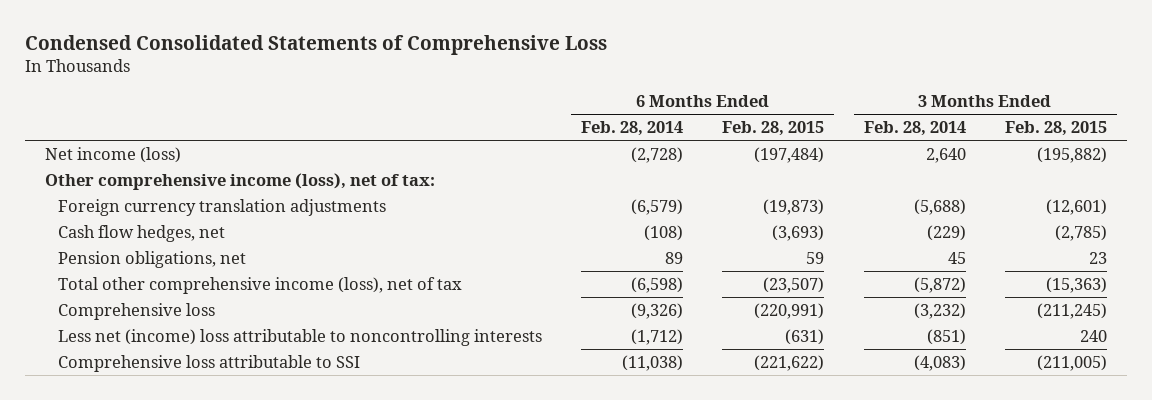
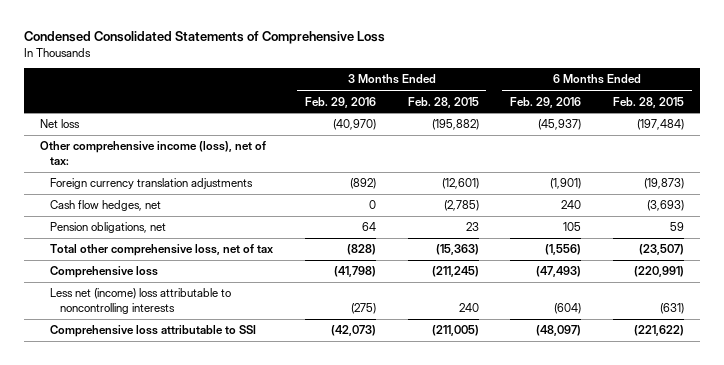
[581,121,684,137] Feb. 28, 2014 -> none
[863,121,966,137] Feb. 28, 2014 -> none
none -> [304,96,376,108] Feb. 29, 2016
none -> [510,96,582,108] Feb. 29, 2016
[44,146,181,163] Net income (loss) -> [39,119,80,129] Net loss
[57,276,462,294] Total other comprehensive income (loss), net of tax -> [49,244,273,257] Total other comprehensive loss, net of tax

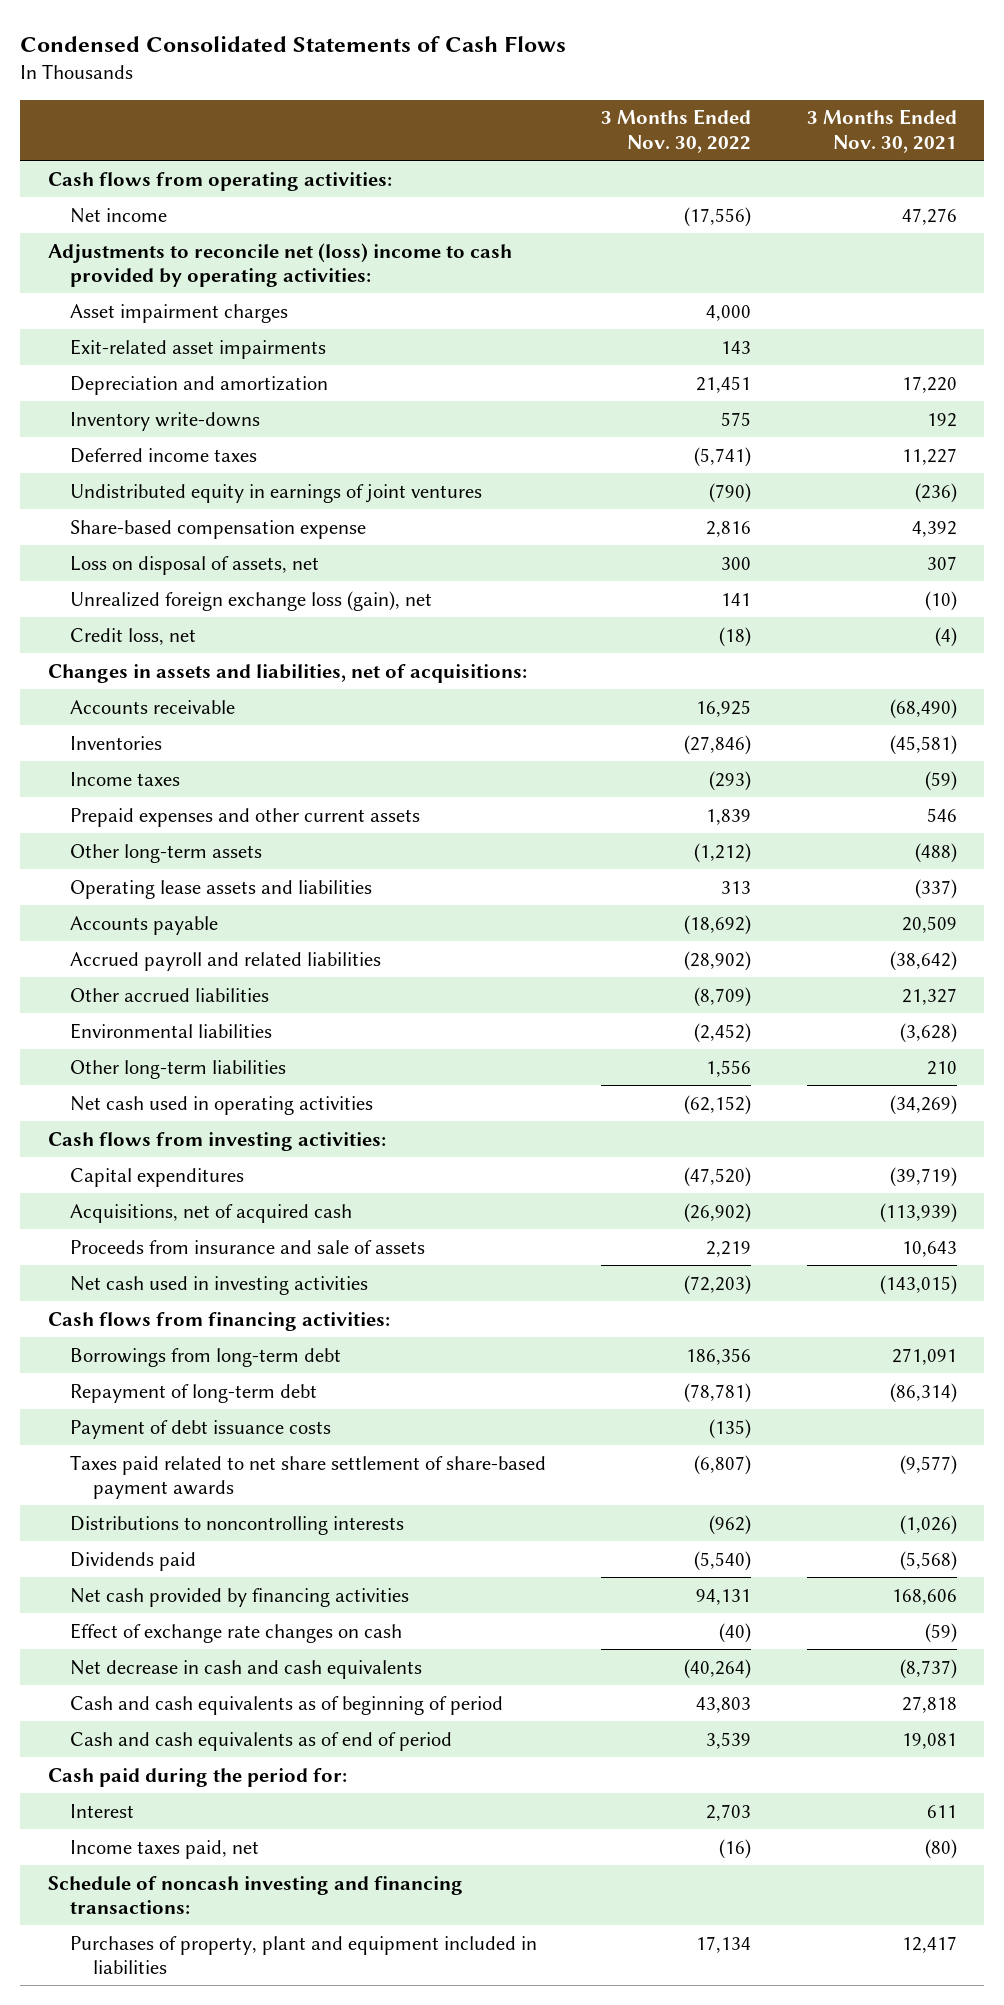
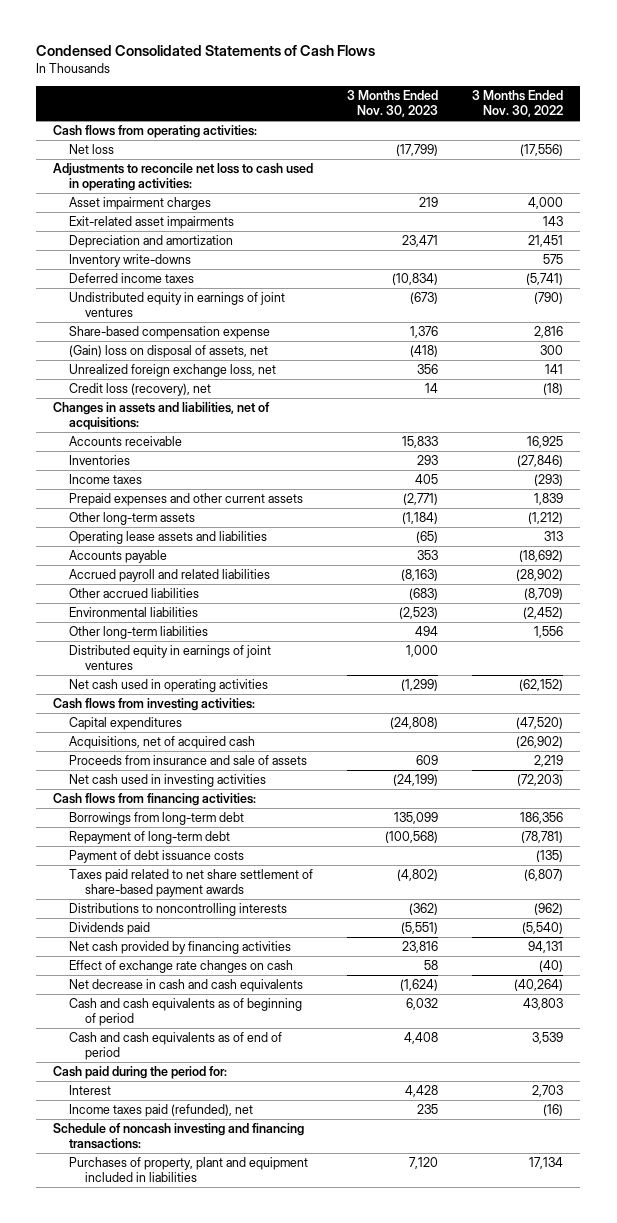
[806,109,957,153] 3 Months Ended Nov. 30, 2021 -> none
none -> [347,90,439,118] 3 Months Ended Nov. 30, 2023
[70,207,168,223] Net income -> [69,144,115,155] Net loss
[47,242,512,287] Adjustments to reconcile net (loss) income to cash provided by operating activities: -> [53,163,314,192] Adjustments to reconcile net loss to cash used in operating activities:
[70,555,320,575] Loss on disposal of assets, net -> [69,345,269,359] (Gain) loss on disposal of assets, net
[70,590,433,611] Unrealized foreign exchange loss (gain), net -> [69,364,277,378] Unrealized foreign exchange loss, net
[70,627,197,645] Credit loss, net -> [69,383,212,397] Credit loss (recovery), net
none -> [69,645,272,671] Distributed equity in earnings of joint ventures
[70,1839,260,1859] Income taxes paid, net -> [69,1104,254,1118] Income taxes paid (refunded), net

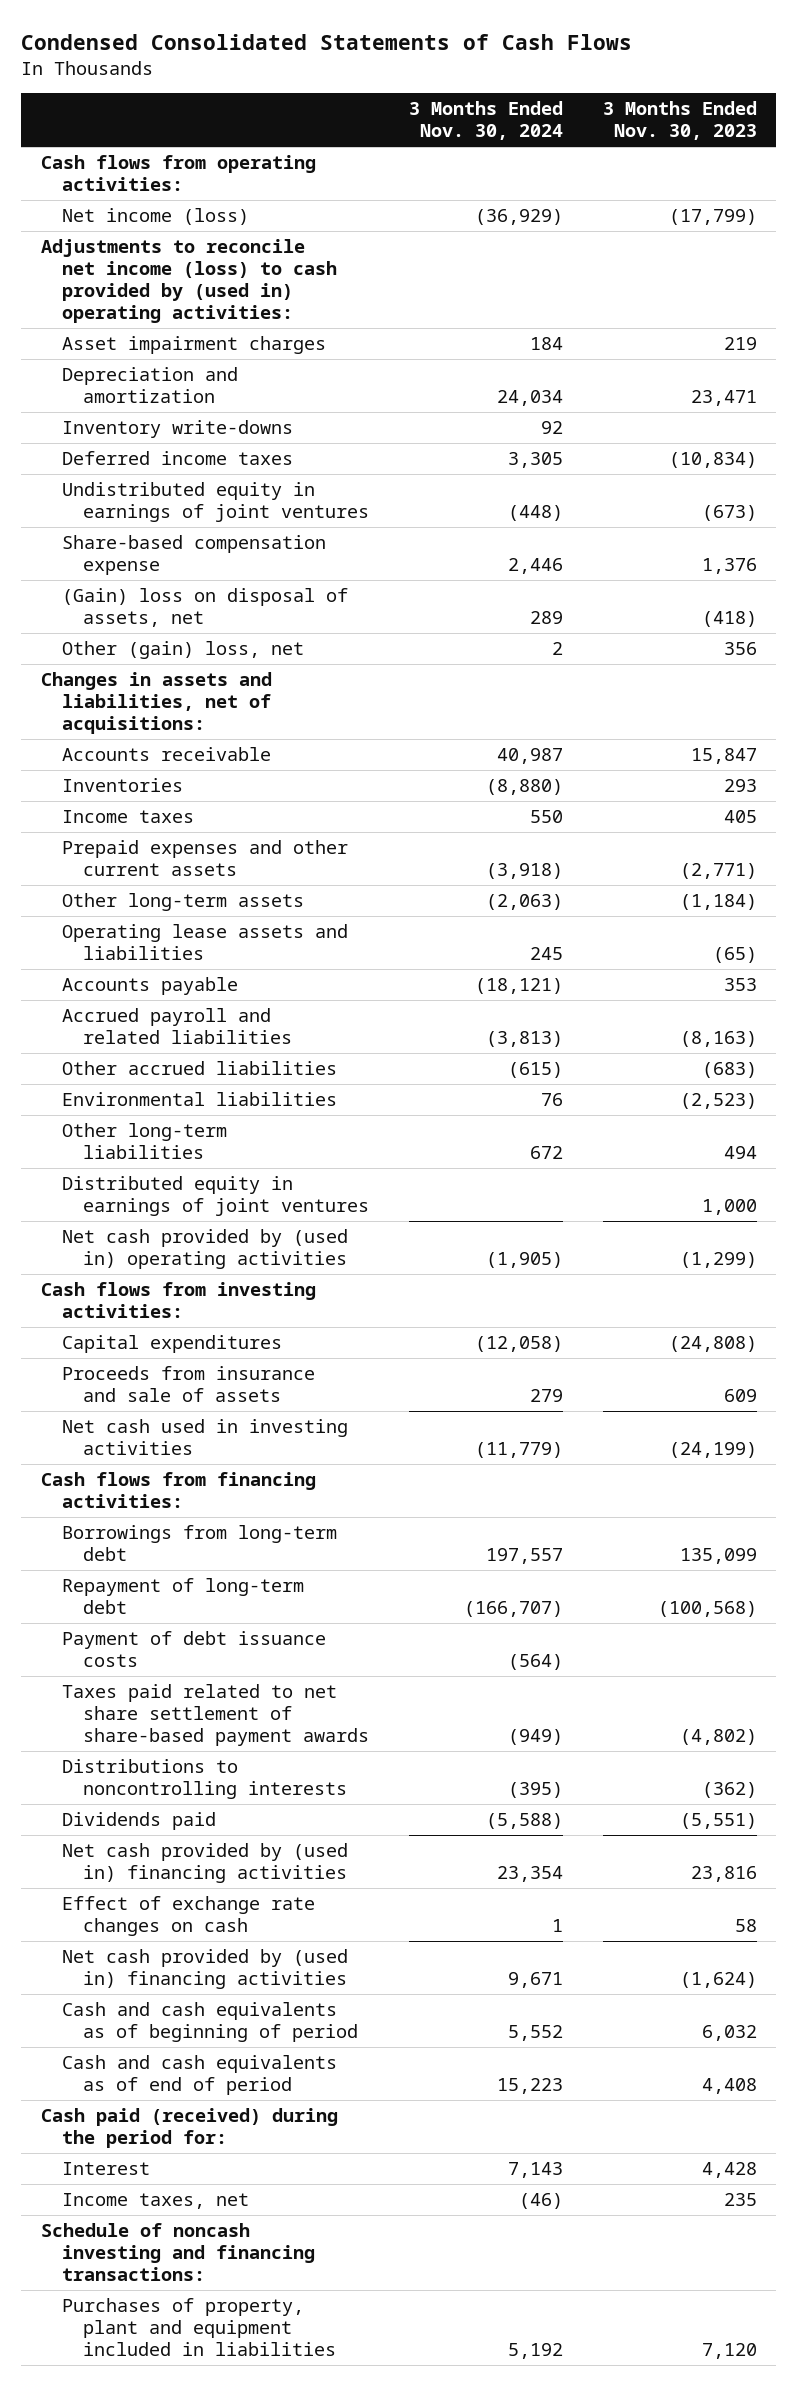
[472,90,564,118] 3 Months Ended Nov. 30, 2022 -> none
none -> [409,101,564,141] 3 Months Ended Nov. 30, 2024
[69,144,115,155] Net loss -> [62,208,250,226] Net income (loss)
[53,163,314,192] Adjustments to reconcile net loss to cash used in operating activities: -> [41,239,338,323] Adjustments to reconcile net income (loss) to cash provided by (used in) operating activities:
[69,216,235,230] Exit-related asset impairments -> none
[69,383,212,397] Credit loss (recovery), net -> none
[69,364,277,378] Unrealized foreign exchange loss, net -> [62,641,305,660] Other (gain) loss, net
[402,436,439,449] 15,833 -> [690,748,757,765] 15,847
[69,679,269,693] Net cash used in operating activities -> [62,1229,349,1269] Net cash provided by (used in) operating activities
[69,736,256,750] Acquisitions, net of acquired cash -> none
[69,941,292,955] Net cash provided by financing activities -> [62,1843,349,1883] Net cash provided by (used in) financing activities
[69,979,304,993] Net decrease in cash and cash equivalents -> [62,1949,349,1989] Net cash provided by (used in) financing activities
[53,1066,228,1080] Cash paid during the period for: -> [41,2108,339,2148] Cash paid (received) during the period for:
[69,1104,254,1118] Income taxes paid (refunded), net -> [62,2193,250,2210] Income taxes, net

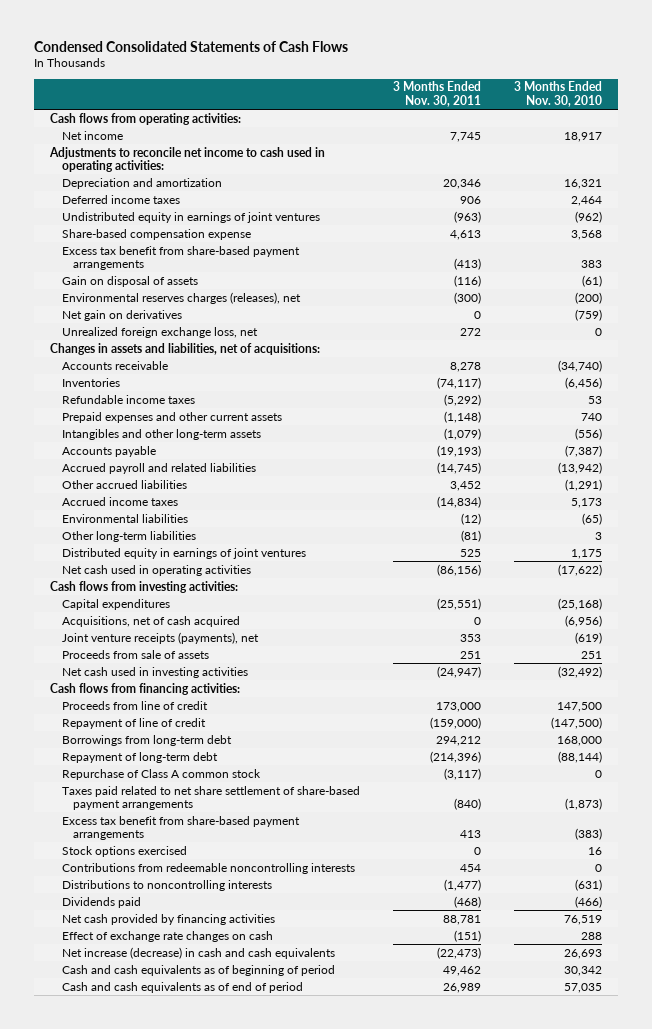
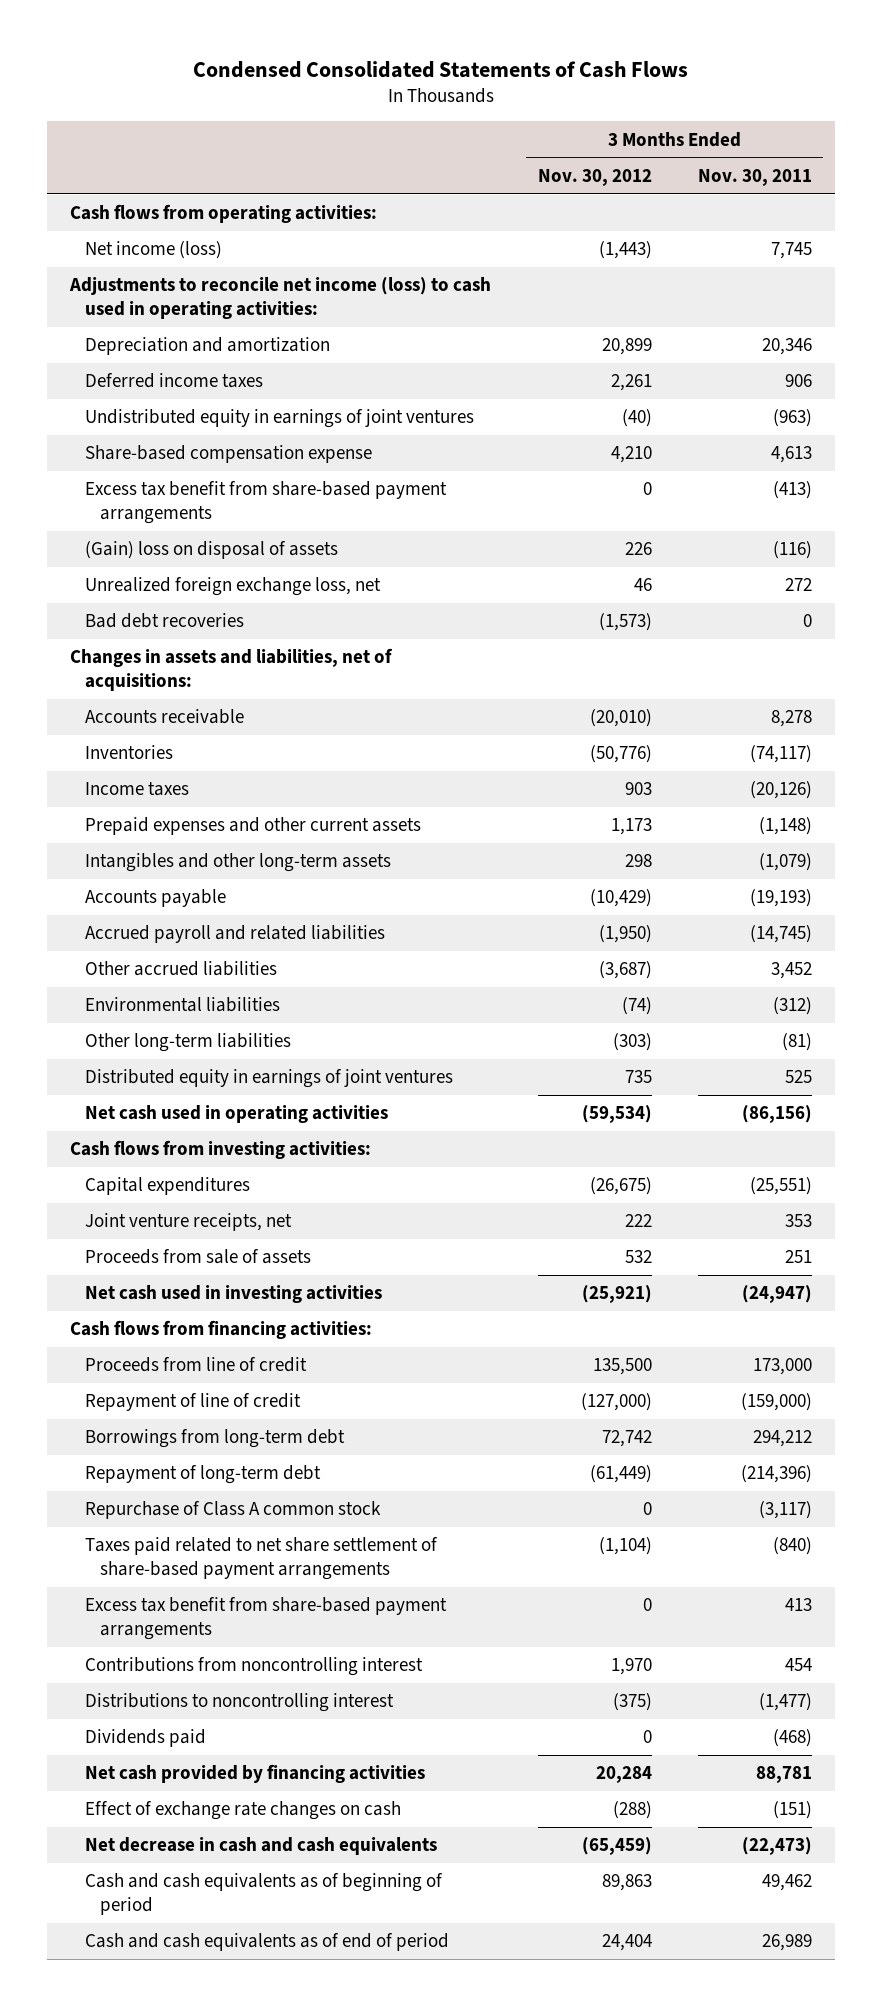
[513,81,602,108] 3 Months Ended Nov. 30, 2010 -> none
none -> [537,168,652,186] Nov. 30, 2012
[61,130,123,140] Net income -> [85,241,223,260] Net income (loss)
[49,146,326,173] Adjustments to reconcile net income to cash used in operating activities: -> [69,277,492,320] Adjustments to reconcile net income (loss) to cash used in operating activities:
[61,291,301,304] Environmental reserves charges (releases), net -> none
[61,309,182,321] Net gain on derivatives -> none
[61,275,198,287] Gain on disposal of assets -> [85,541,339,560] (Gain) loss on disposal of assets
none -> [85,613,245,629] Bad debt recoveries
[61,394,195,404] Refundable income taxes -> [85,782,190,797] Income taxes
[443,393,481,406] (5,292) -> [749,781,812,800] (20,126)
[61,496,178,506] Accrued income taxes -> none
[460,512,481,525] (12) -> [772,997,812,1016] (312)
[61,615,240,627] Acquisitions, net of cash acquired -> none
[61,631,259,644] Joint venture receipts (payments), net -> [85,1213,293,1232] Joint venture receipts, net
[61,845,187,857] Stock options exercised -> none
[61,862,355,874] Contributions from redeemable noncontrolling interests -> [85,1657,424,1677] Contributions from noncontrolling interest
[61,879,272,891] Distributions to noncontrolling interests -> [85,1693,395,1713] Distributions to noncontrolling interest
[61,946,335,959] Net increase (decrease) in cash and cash equivalents -> [85,1837,438,1856] Net decrease in cash and cash equivalents

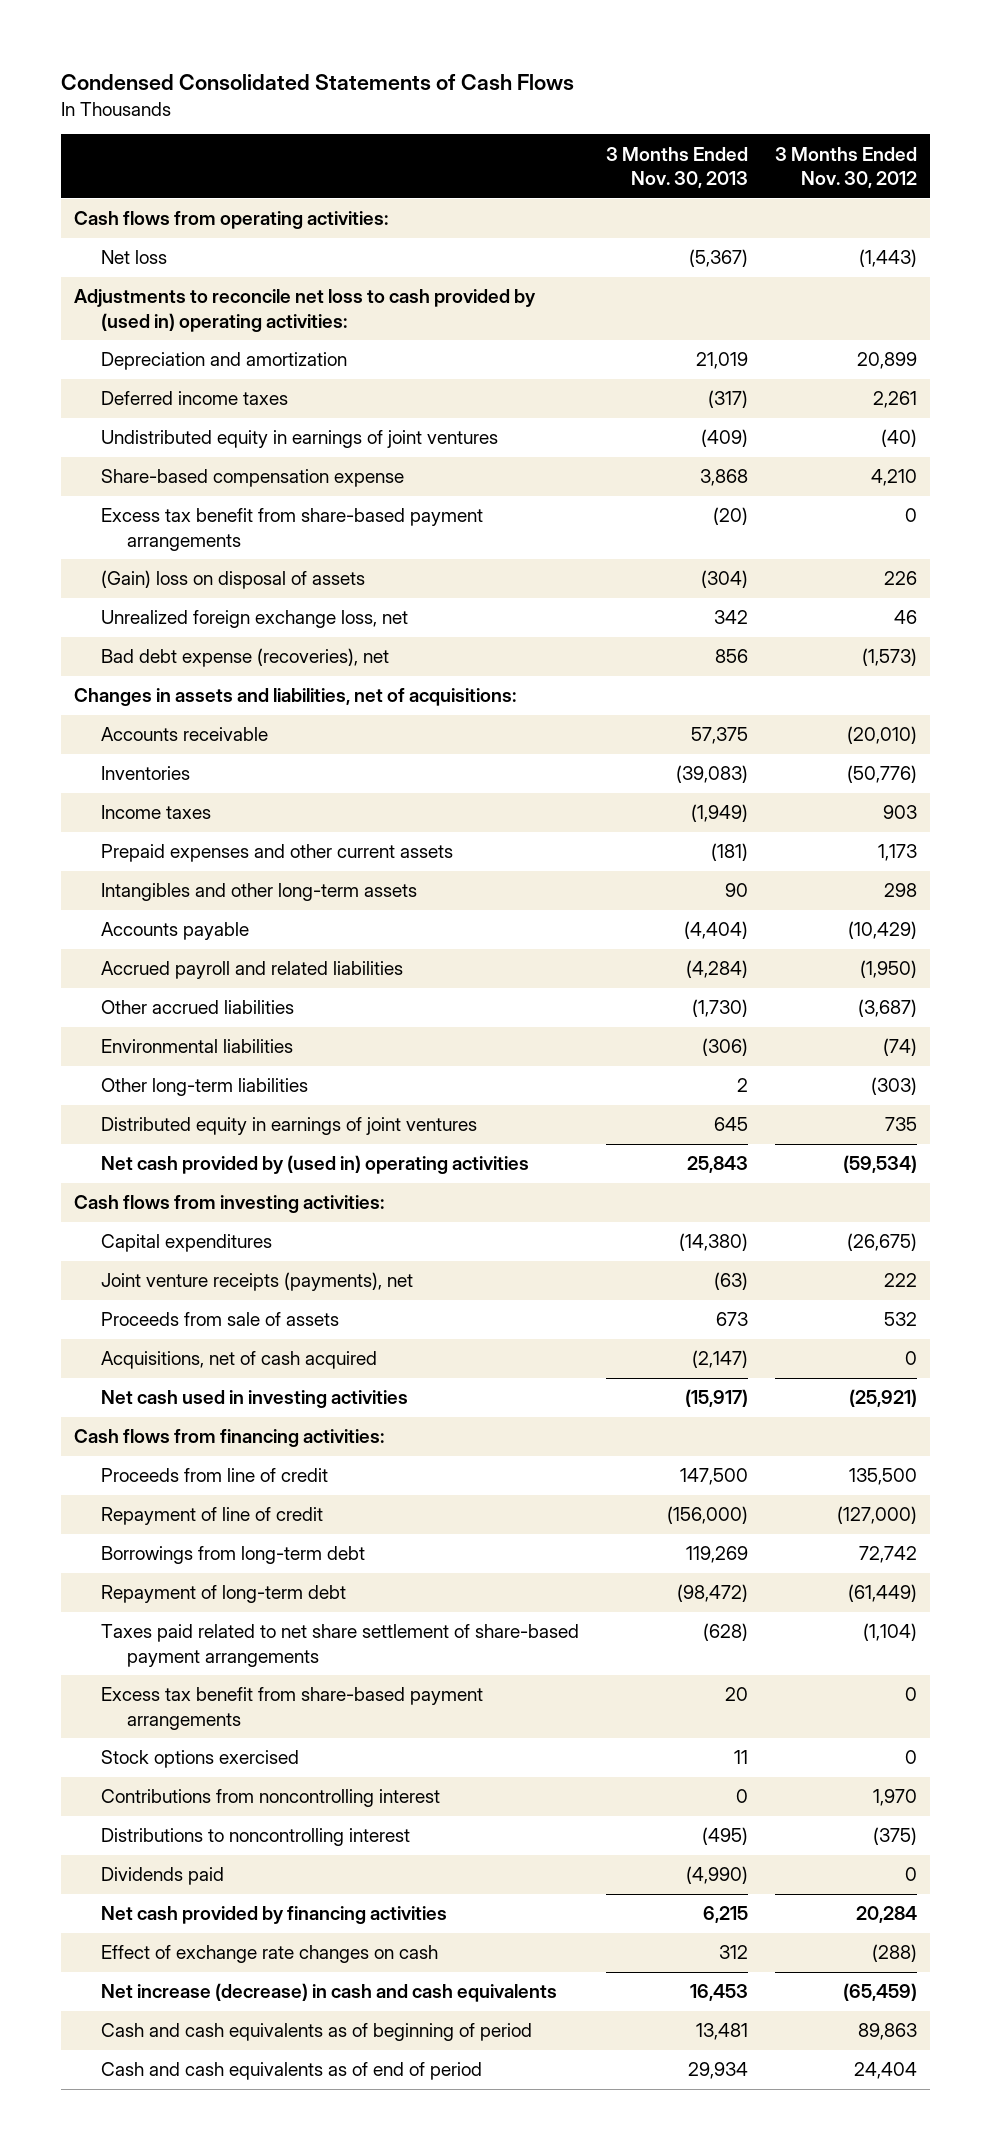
[697,168,812,186] Nov. 30, 2011 -> none
none -> [605,146,748,189] 3 Months Ended Nov. 30, 2013
[85,241,223,260] Net income (loss) -> [100,250,167,265] Net loss
[69,277,492,320] Adjustments to reconcile net income (loss) to cash used in operating activities: -> [74,289,537,332] Adjustments to reconcile net loss to cash provided by (used in) operating activities:
[85,613,245,629] Bad debt recoveries -> [100,648,389,668] Bad debt expense (recoveries), net
[85,1105,389,1124] Net cash used in operating activities -> [100,1155,529,1175] Net cash provided by (used in) operating activities
[85,1213,293,1232] Joint venture receipts, net -> [100,1272,413,1292] Joint venture receipts (payments), net
none -> [100,1351,377,1370] Acquisitions, net of cash acquired
[85,1501,382,1520] Repurchase of Class A common stock -> none
none -> [100,1750,299,1769] Stock options exercised
[85,1837,438,1856] Net decrease in cash and cash equivalents -> [100,1983,557,2003] Net increase (decrease) in cash and cash equivalents

